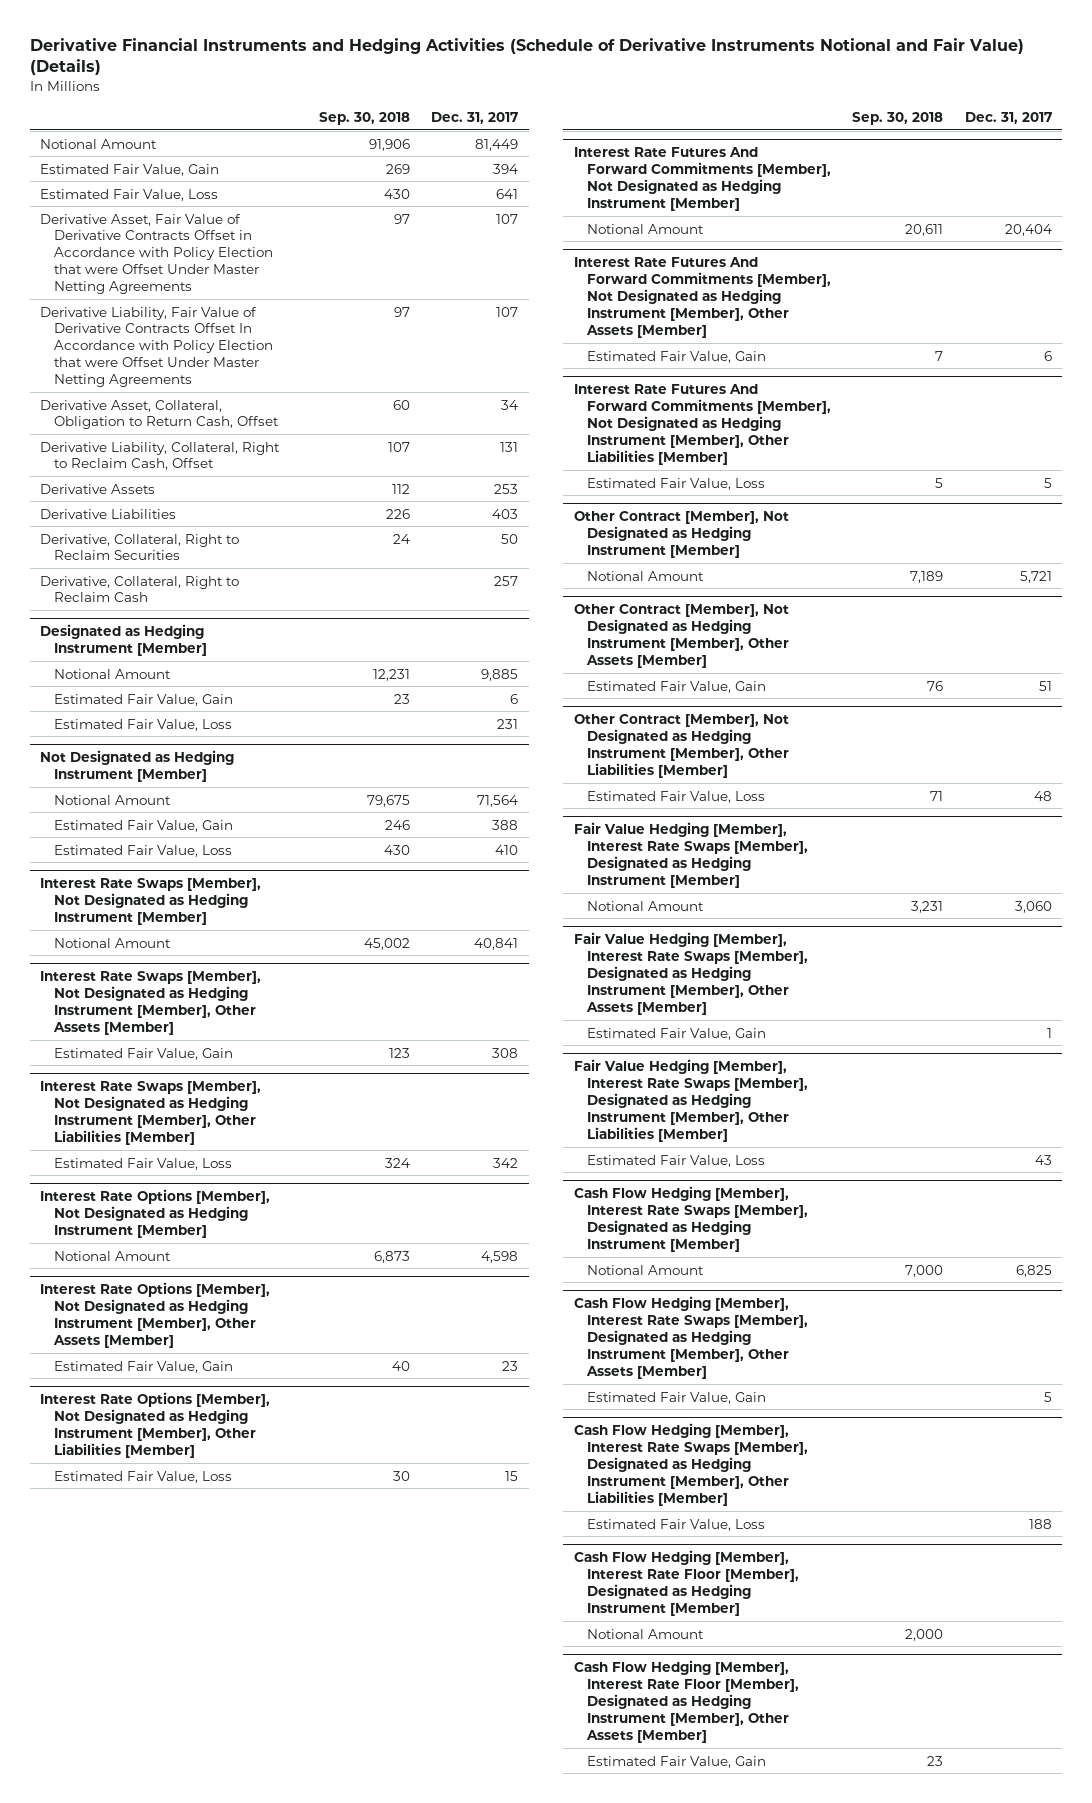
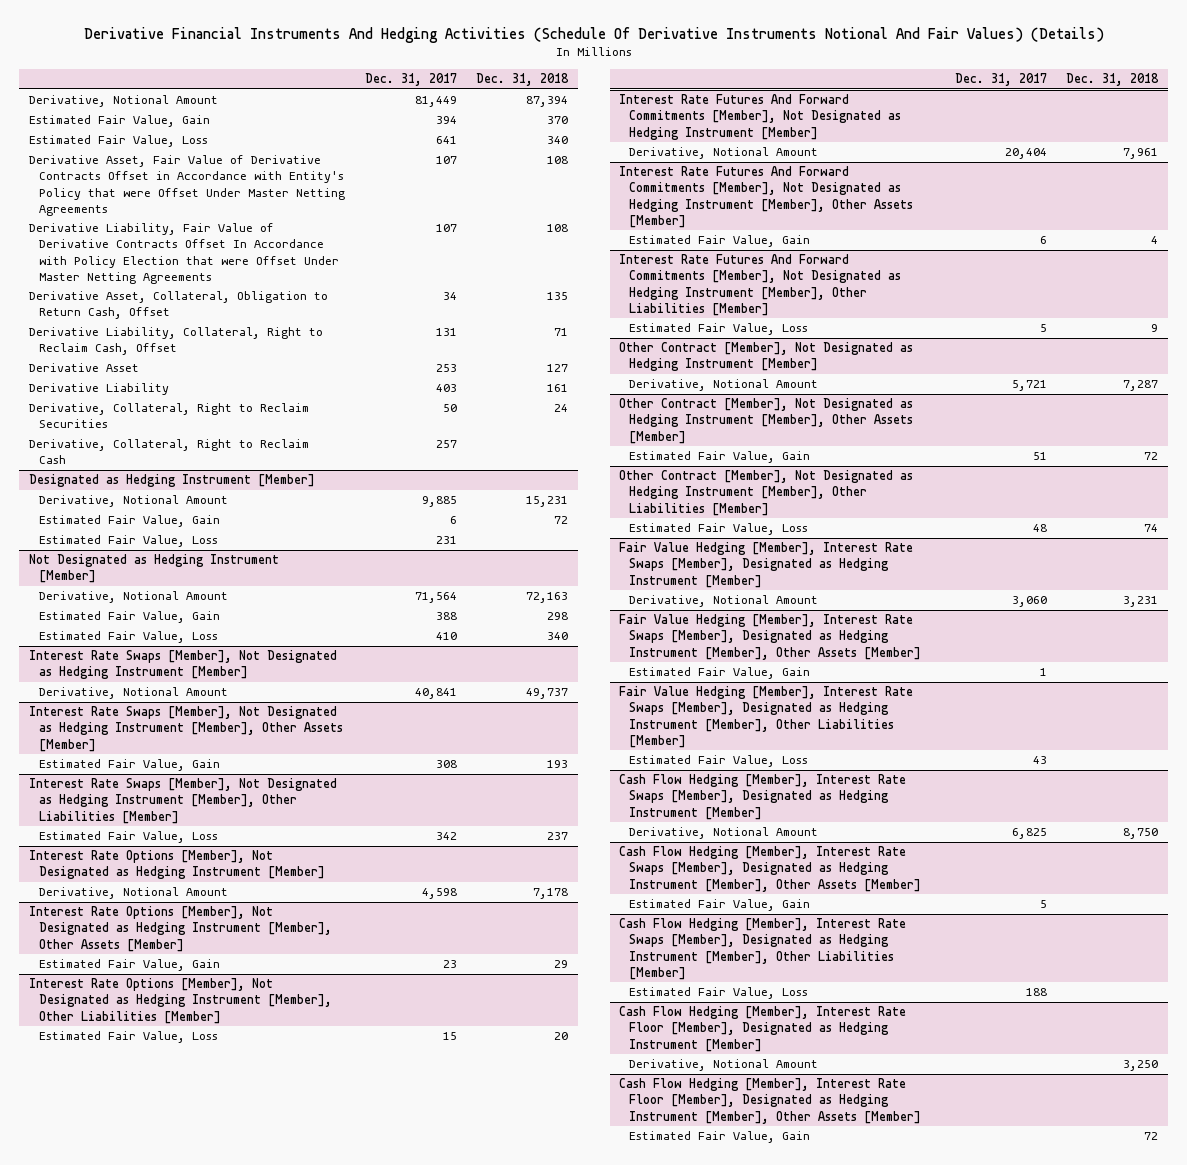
[29,38,1024,76] Derivative Financial Instruments and Hedging Activities (Schedule of Derivative Instruments Notional and Fair Value) (Details) -> [83,27,1104,44] Derivative Financial Instruments And Hedging Activities (Schedule Of Derivative Instruments Notional And Fair Values) (Details)
[318,112,410,126] Sep. 30, 2018 -> none
none -> [476,73,570,87] Dec. 31, 2018
[40,138,158,149] Notional Amount -> [29,95,219,108] Derivative, Notional Amount
[40,213,273,295] Derivative Asset, Fair Value of Derivative Contracts Offset in Accordance with Policy Election that were Offset Under Master Netting Agreements -> [29,155,346,216] Derivative Asset, Fair Value of Derivative Contracts Offset in Accordance with Entity's Policy that were Offset Under Master Netting Agreements
[40,483,156,494] Derivative Assets -> [29,363,140,373] Derivative Asset
[40,508,177,519] Derivative Liabilities -> [29,383,170,396] Derivative Liability
[53,668,171,679] Notional Amount -> [39,495,229,508] Derivative, Notional Amount
[53,794,171,805] Notional Amount -> [39,591,229,604] Derivative, Notional Amount
[53,937,171,948] Notional Amount -> [39,687,229,700] Derivative, Notional Amount
[53,1250,171,1261] Notional Amount -> [39,887,229,900] Derivative, Notional Amount
[586,223,704,234] Notional Amount -> [629,147,819,160] Derivative, Notional Amount
[586,570,704,581] Notional Amount -> [629,379,819,392] Derivative, Notional Amount
[586,900,704,911] Notional Amount -> [629,595,819,608] Derivative, Notional Amount
[586,1264,704,1275] Notional Amount -> [629,827,819,840] Derivative, Notional Amount
[586,1628,704,1639] Notional Amount -> [629,1059,819,1072] Derivative, Notional Amount

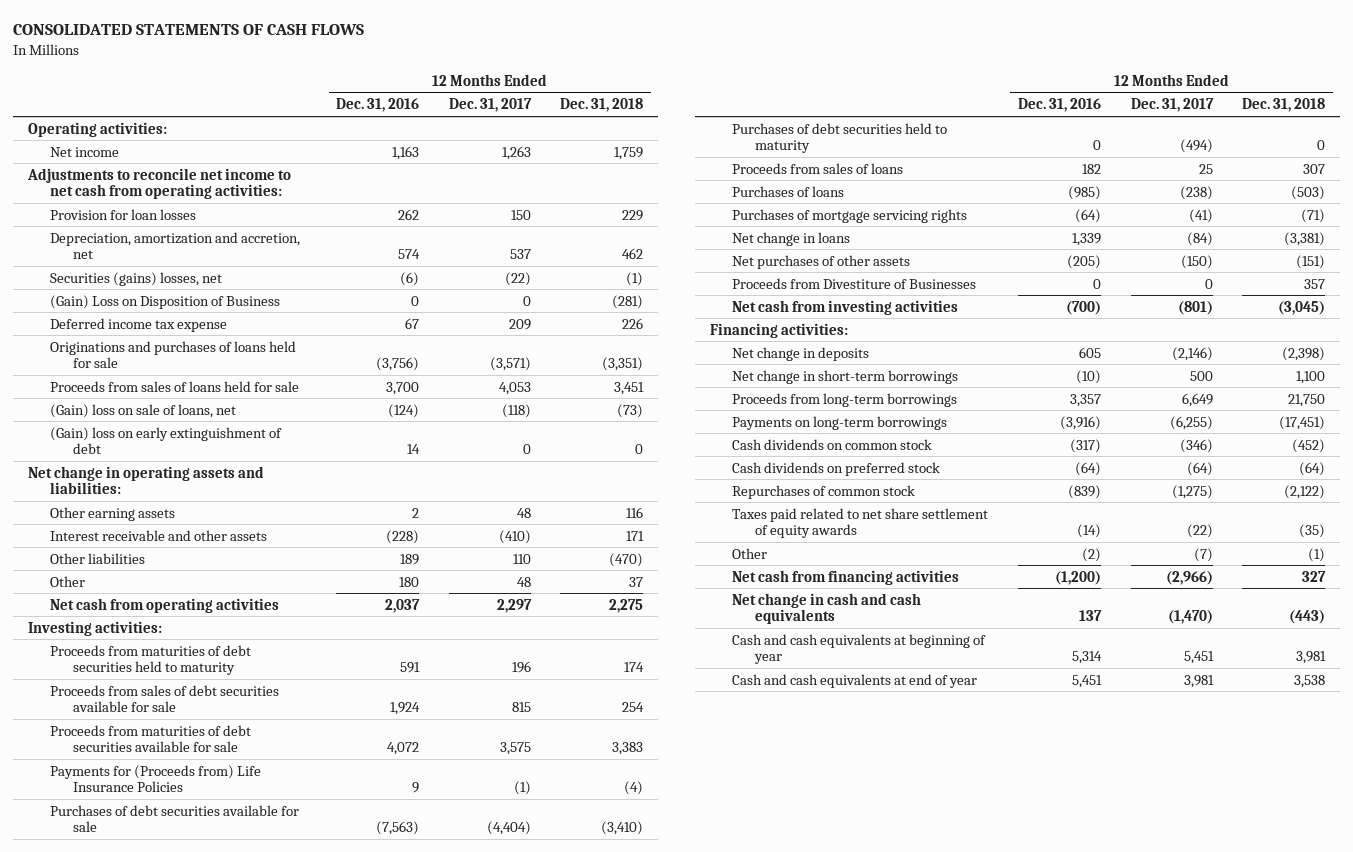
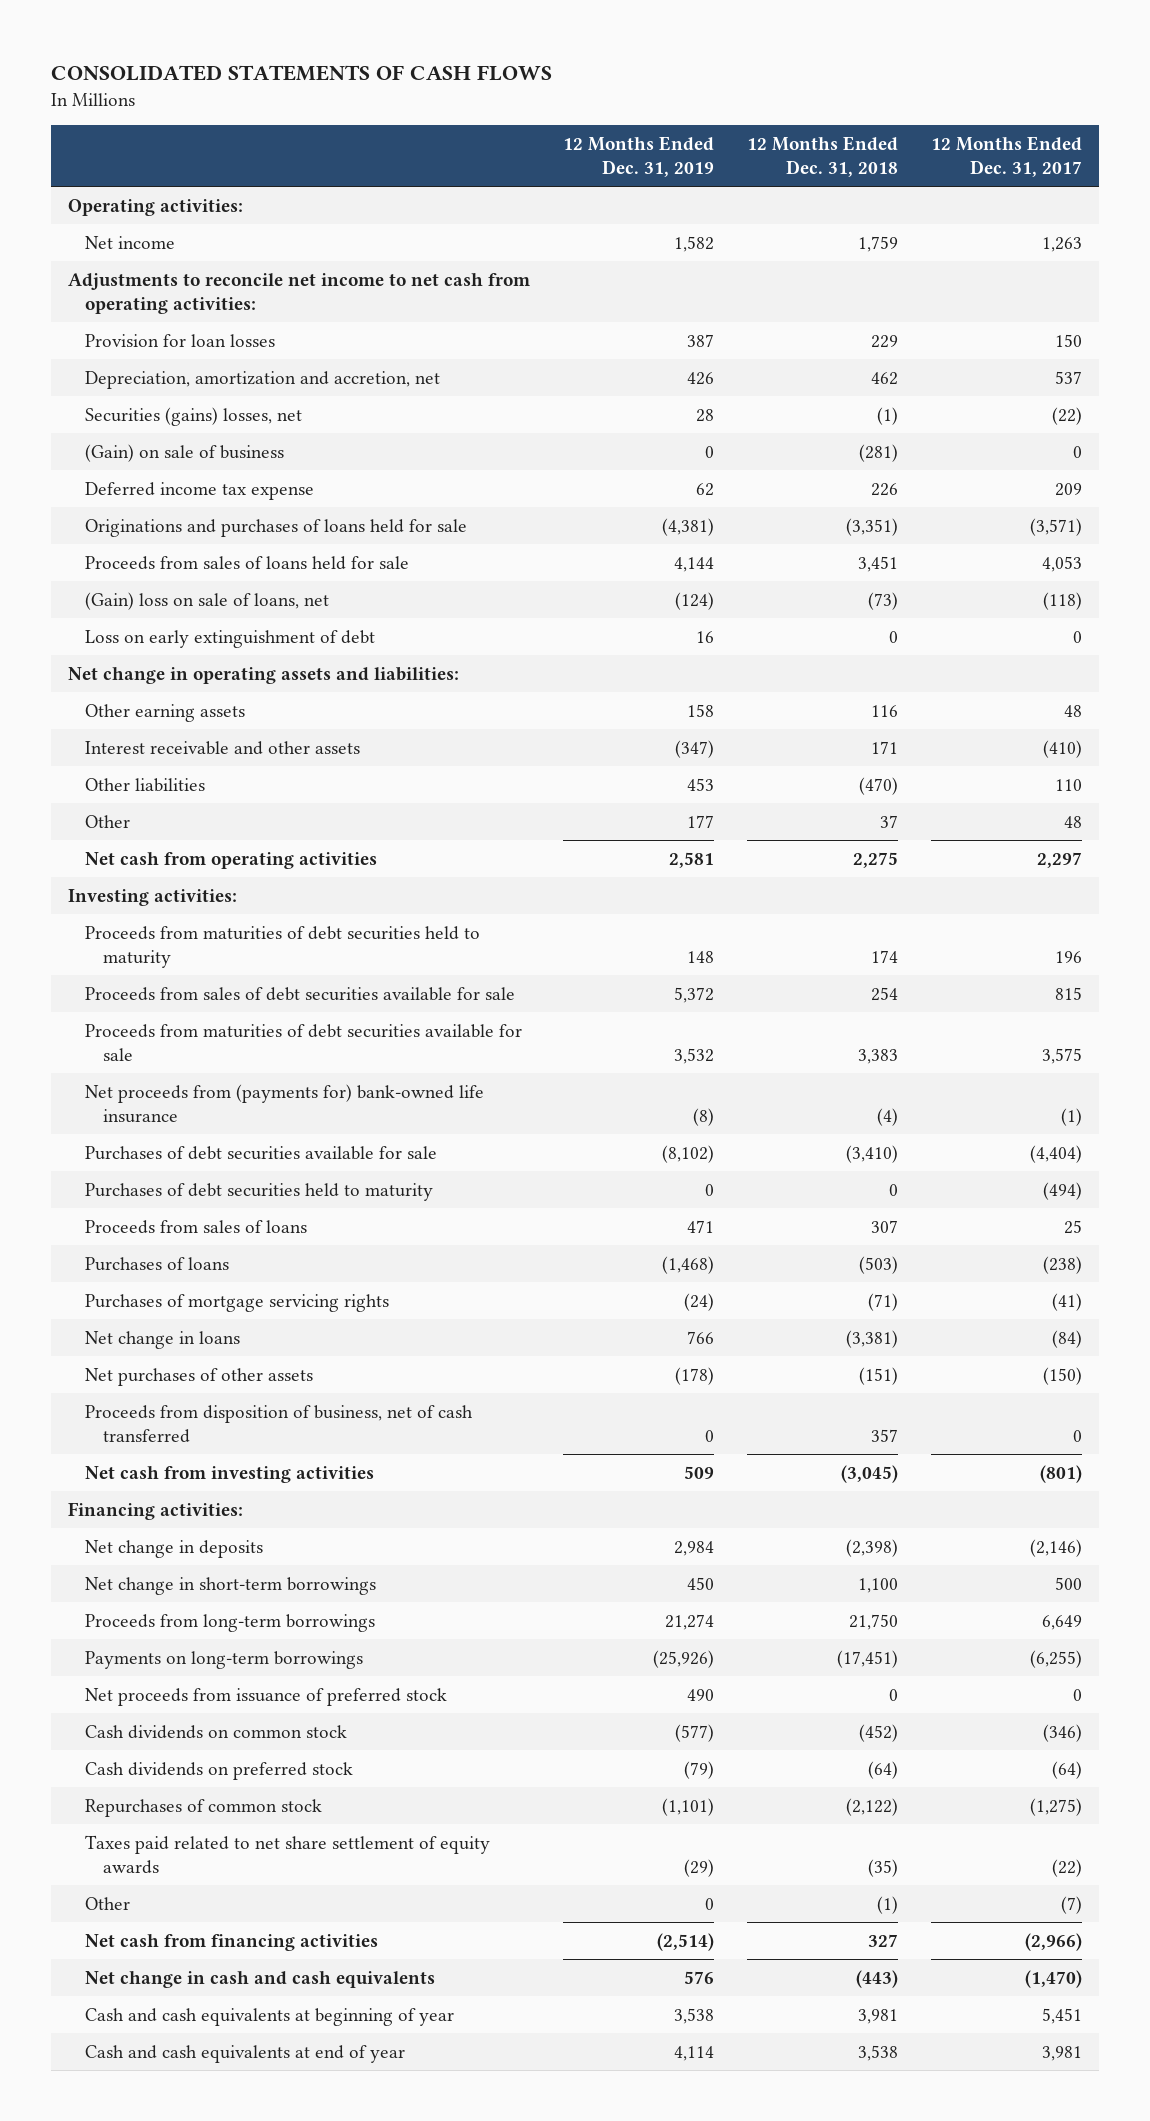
[335,98,419,113] Dec. 31, 2016 -> none
none -> [562,135,714,177] 12 Months Ended Dec. 31, 2019
[50,294,281,309] (Gain) Loss on Disposition of Business -> [85,443,285,462] (Gain) on sale of business
[50,426,283,455] (Gain) loss on early extinguishment of debt -> [85,629,376,648] Loss on early extinguishment of debt
[50,764,262,793] Payments for (Proceeds from) Life Insurance Policies -> [85,1083,485,1123] Net proceeds from (payments for) bank-owned life insurance
[732,277,977,289] Proceeds from Divestiture of Businesses -> [85,1404,474,1443] Proceeds from disposition of business, net of cash transferred
none -> [85,1687,448,1706] Net proceeds from issuance of preferred stock

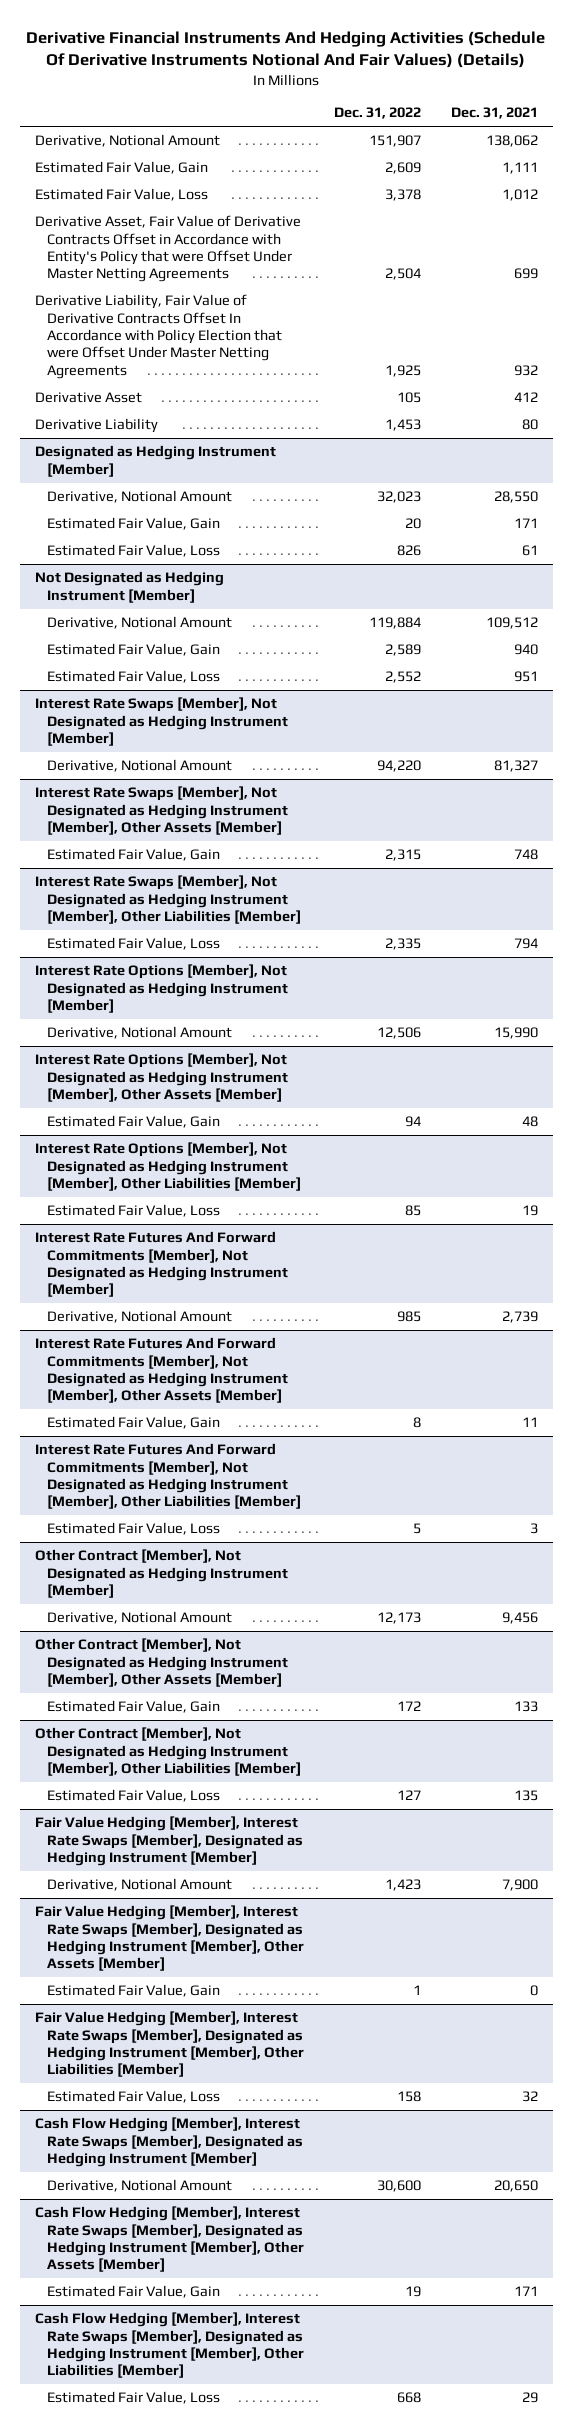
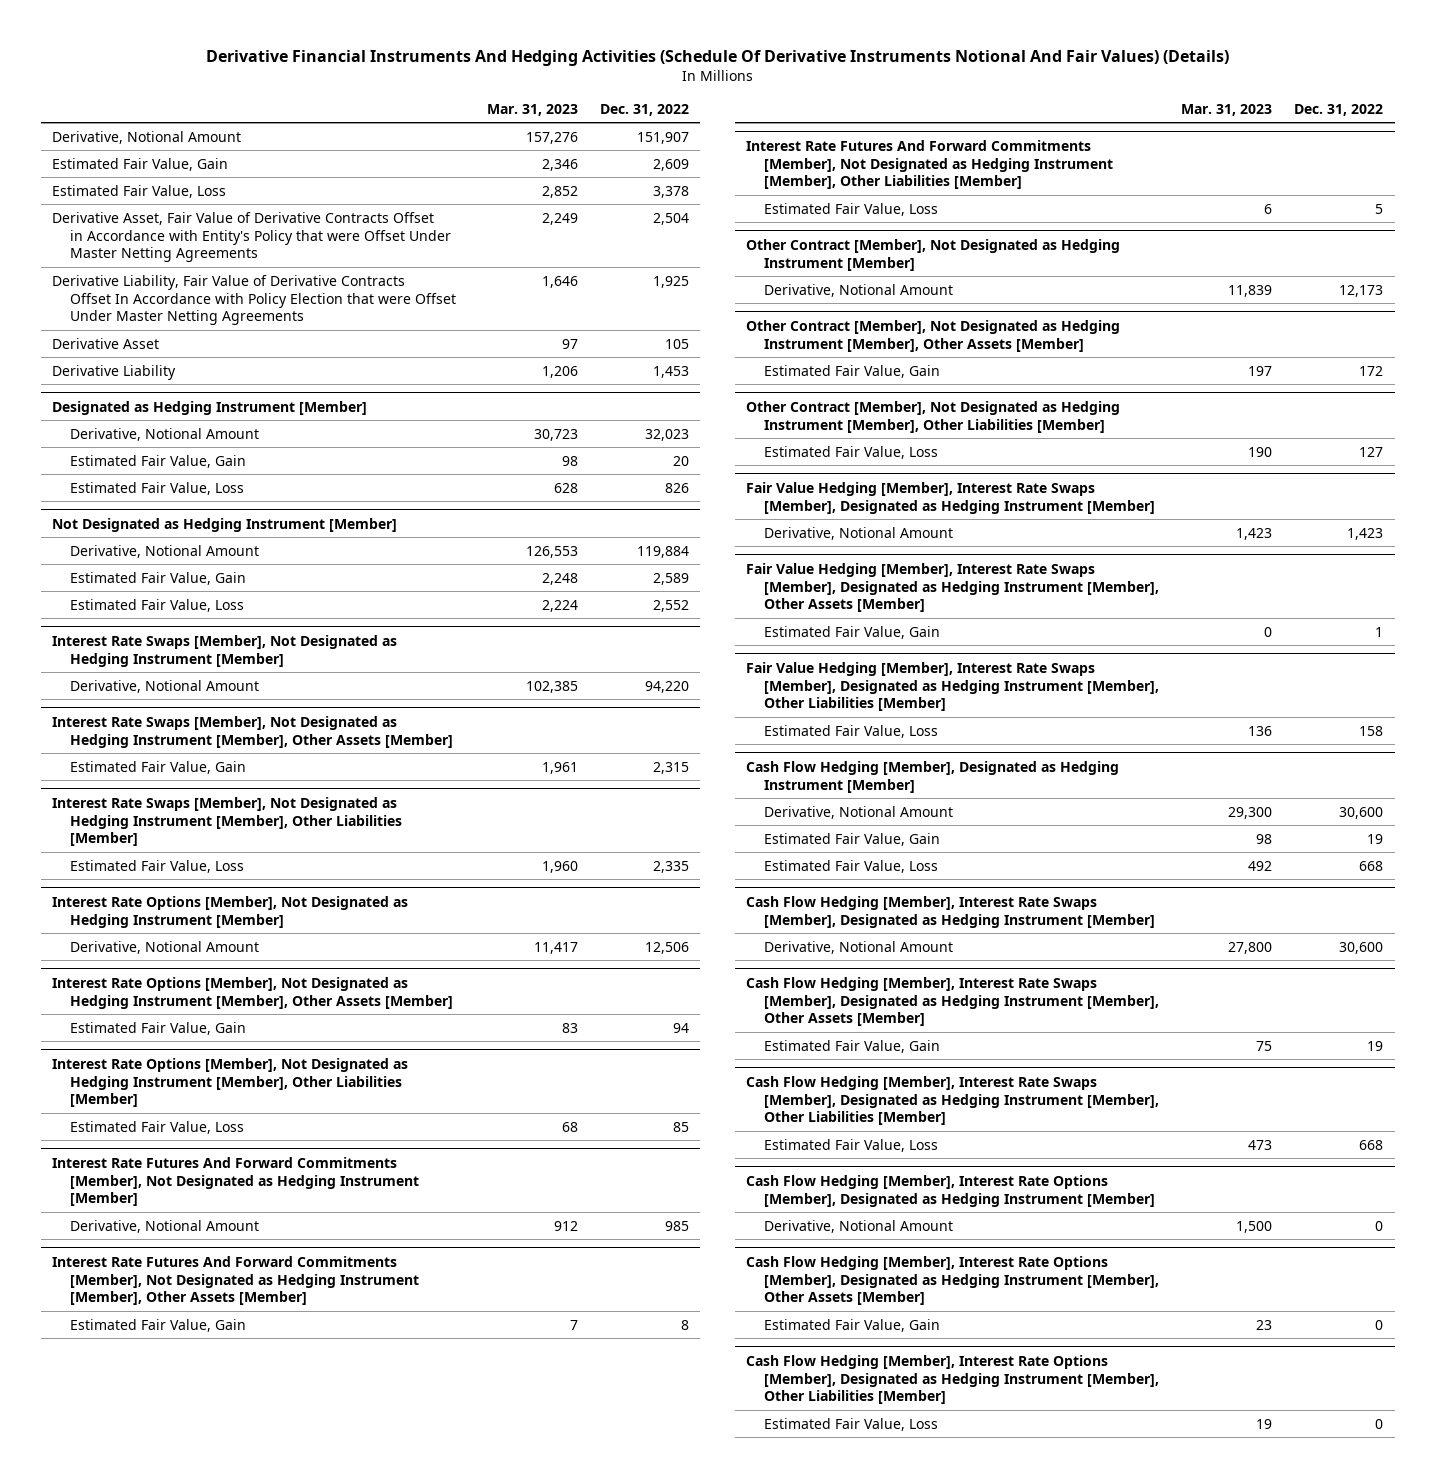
[450,107,538,120] Dec. 31, 2021 -> none
none -> [487,103,579,116] Mar. 31, 2023
none -> [746,760,1120,793] Cash Flow Hedging [Member], Designated as Hedging Instrument [Member]
none -> [764,805,954,819] Derivative, Notional Amount
none -> [764,832,941,846] Estimated Fair Value, Gain
none -> [764,859,939,873] Estimated Fair Value, Loss
none -> [746,1174,1156,1207] Cash Flow Hedging [Member], Interest Rate Options [Member], Designated as Hedging Instrument [Member]
none -> [764,1219,954,1233] Derivative, Notional Amount
none -> [746,1255,1160,1306] Cash Flow Hedging [Member], Interest Rate Options [Member], Designated as Hedging Instrument [Member], Other Assets [Member]
none -> [764,1318,941,1332] Estimated Fair Value, Gain
none -> [746,1354,1160,1405] Cash Flow Hedging [Member], Interest Rate Options [Member], Designated as Hedging Instrument [Member], Other Liabilities [Member]
none -> [764,1417,939,1431] Estimated Fair Value, Loss

